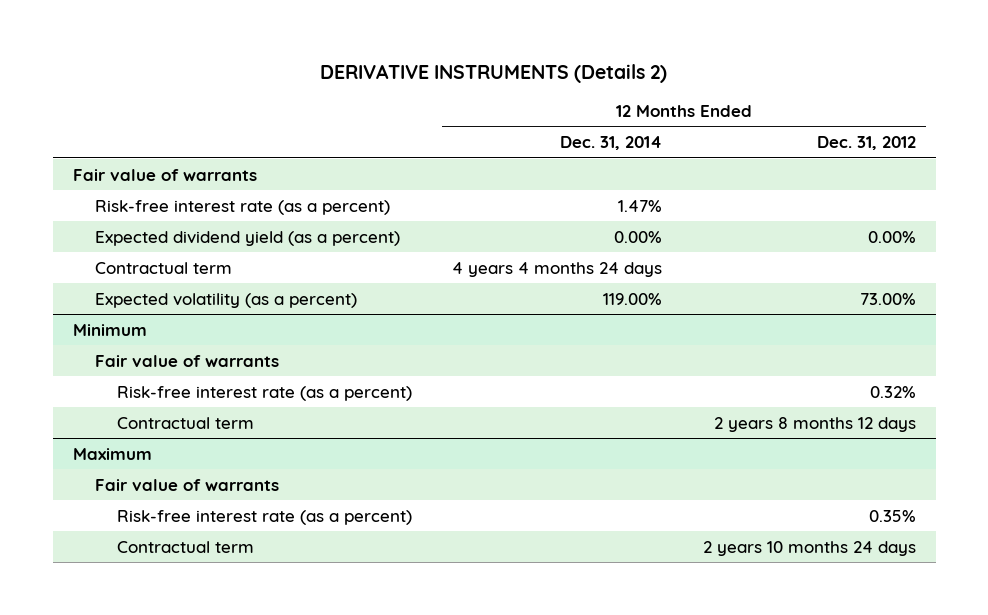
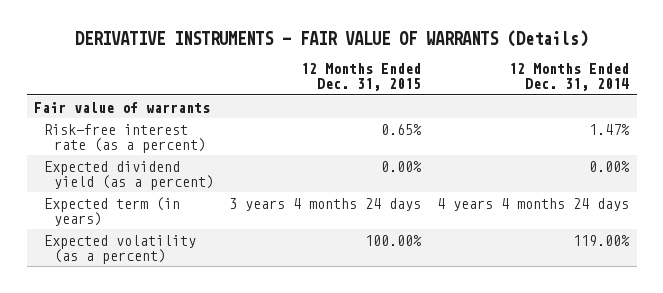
[320,63,668,83] DERIVATIVE INSTRUMENTS (Details 2) -> [74,30,588,48] DERIVATIVE INSTRUMENTS - FAIR VALUE OF WARRANTS (Details)
[816,136,916,151] Dec. 31, 2012 -> none
none -> [301,62,422,92] 12 Months Ended Dec. 31, 2015
[94,261,232,274] Contractual term -> [44,196,181,226] Expected term (in years)
[72,323,147,336] Minimum -> none
[94,354,279,367] Fair value of warrants -> none
[117,385,413,401] Risk-free interest rate (as a percent) -> none
[117,416,255,429] Contractual term -> none
[72,447,152,460] Maximum -> none
[94,478,279,491] Fair value of warrants -> none
[117,509,413,525] Risk-free interest rate (as a percent) -> none
[117,540,255,553] Contractual term -> none

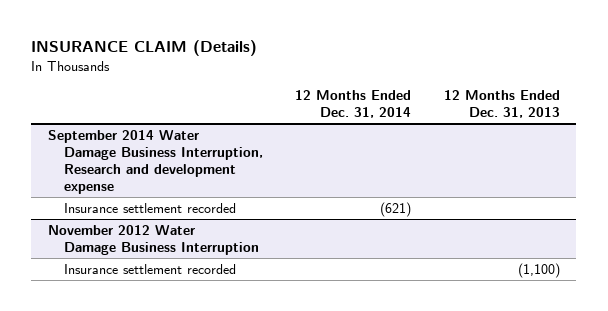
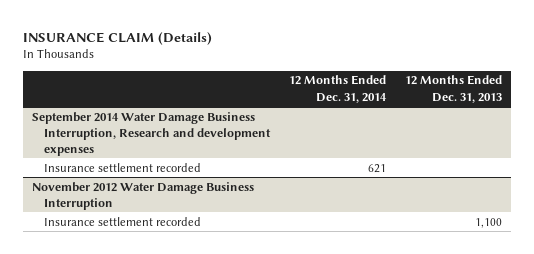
[47,129,263,195] September 2014 Water Damage Business Interruption, Research and development expense -> [32,111,271,156] September 2014 Water Damage Business Interruption, Research and development expenses
[380,201,412,217] (621) -> [367,163,386,173] 621
[518,262,561,278] (1,100) -> [474,217,502,228] 1,100

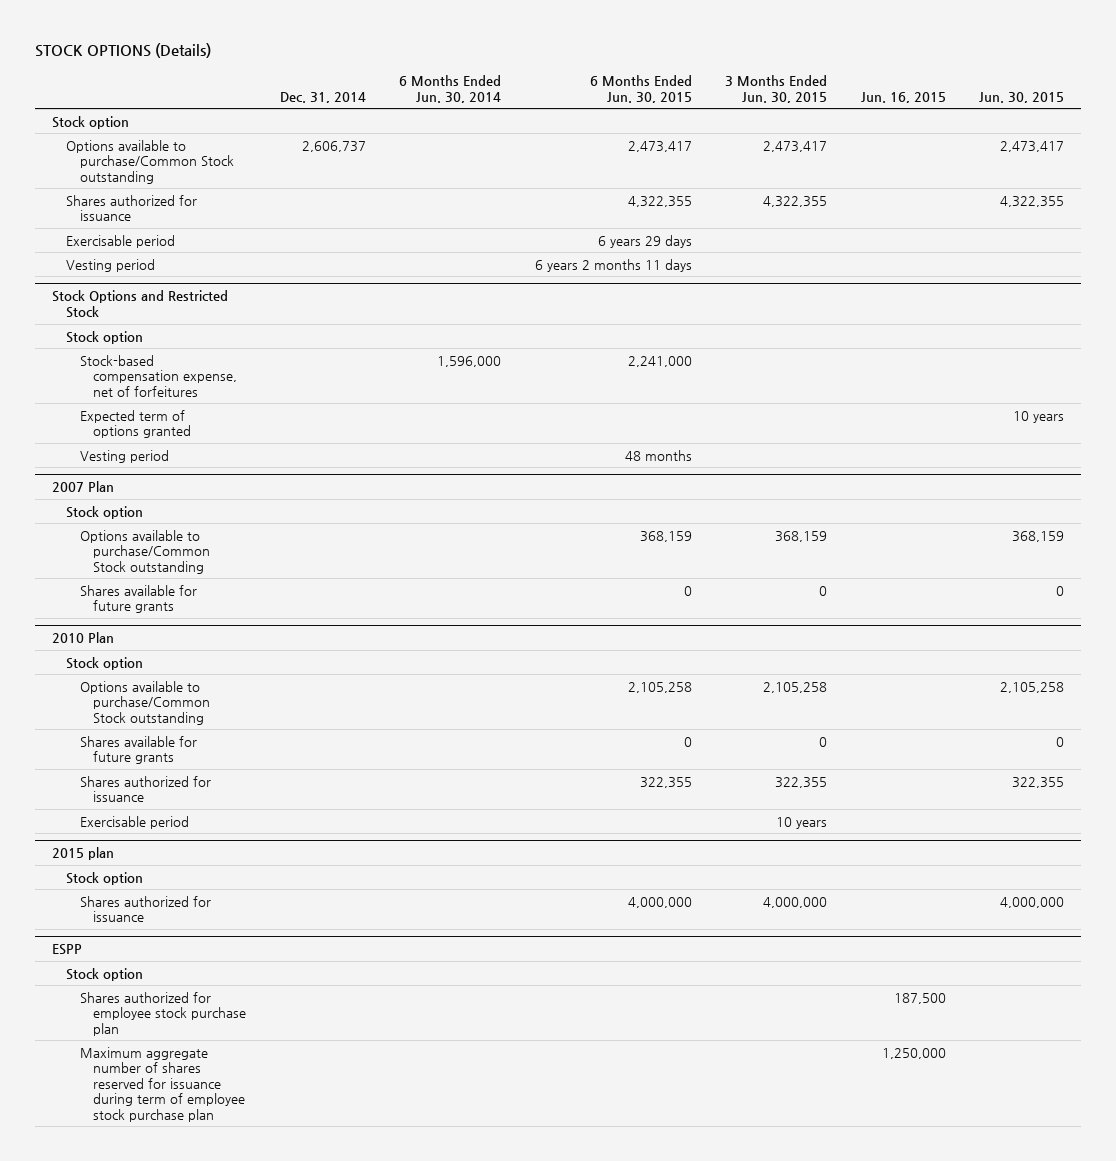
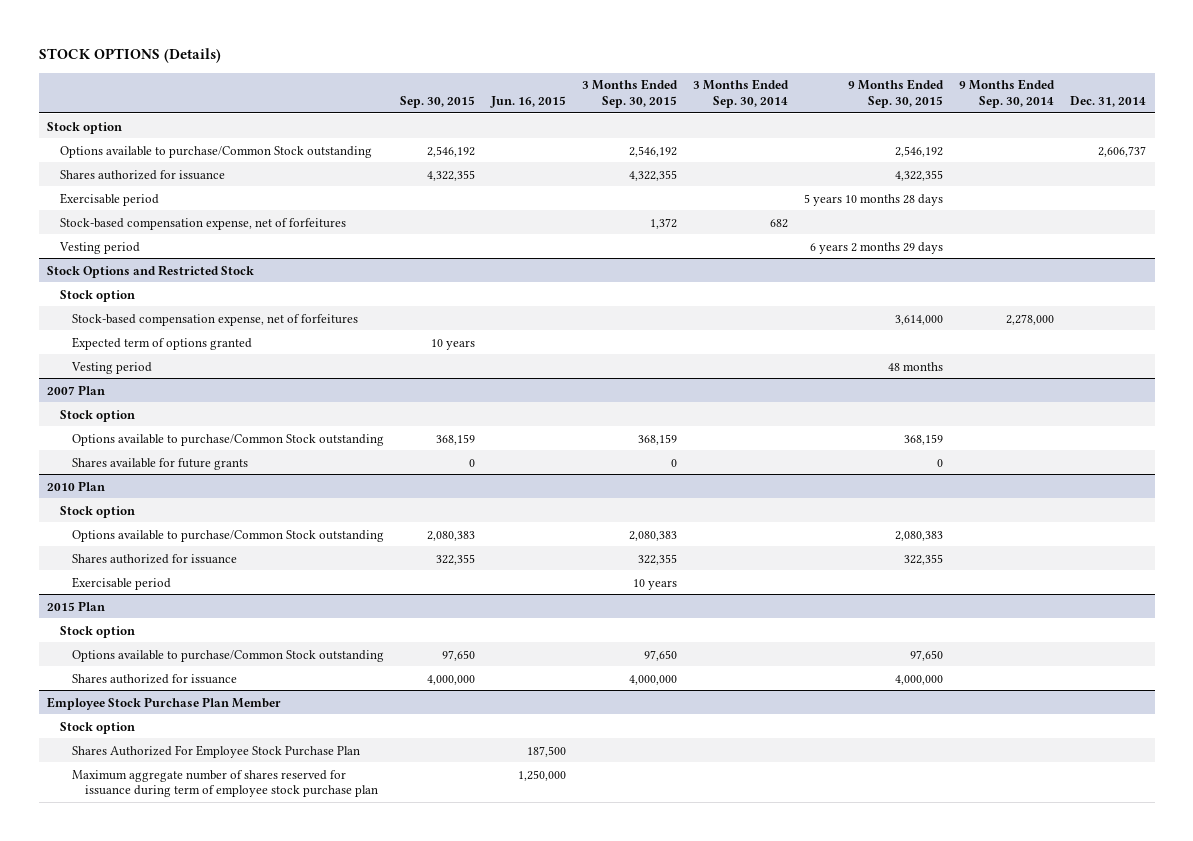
[399,75,502,103] 6 Months Ended Jun. 30, 2014 -> none
[589,75,692,103] 6 Months Ended Jun. 30, 2015 -> none
[725,75,828,103] 3 Months Ended Jun. 30, 2015 -> none
[979,91,1065,103] Jun. 30, 2015 -> none
none -> [400,95,476,108] Sep. 30, 2015
none -> [582,79,679,108] 3 Months Ended Sep. 30, 2015
none -> [693,79,790,108] 3 Months Ended Sep. 30, 2014
none -> [848,79,945,108] 9 Months Ended Sep. 30, 2015
none -> [959,79,1056,108] 9 Months Ended Sep. 30, 2014
none -> [59,217,346,230] Stock-based compensation expense, net of forfeitures
[79,735,197,765] Shares available for future grants -> none
[51,847,114,861] 2015 plan -> [46,600,105,611] 2015 Plan
none -> [72,649,385,662] Options available to purchase/Common Stock outstanding
[51,944,82,956] ESPP -> [46,696,281,710] Employee Stock Purchase Plan Member
[79,991,247,1036] Shares authorized for employee stock purchase plan -> [72,744,361,758] Shares Authorized For Employee Stock Purchase Plan

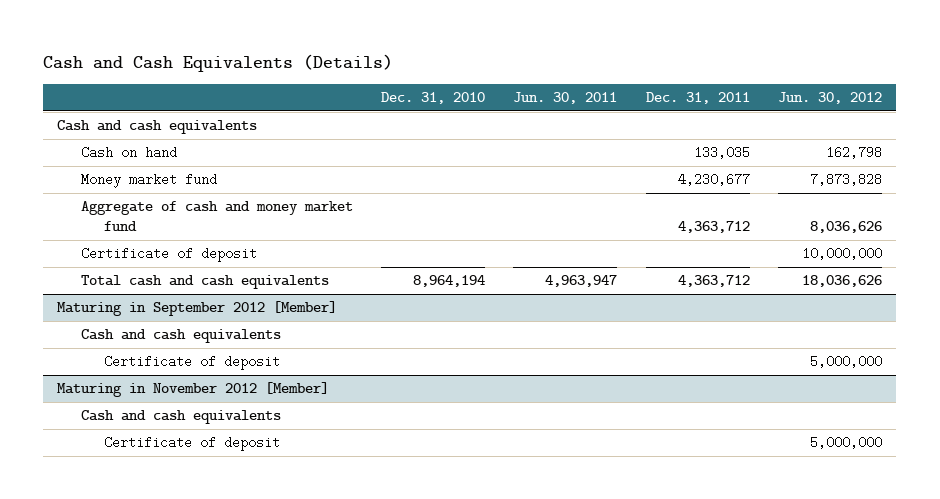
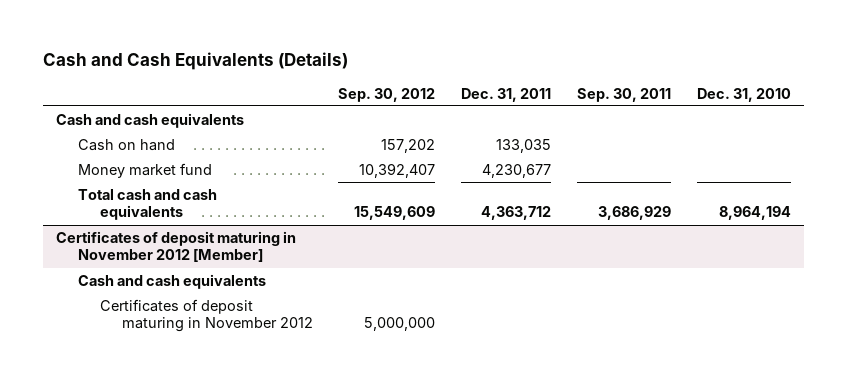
[513,92,618,105] Jun. 30, 2011 -> none
[778,92,883,105] Jun. 30, 2012 -> none
none -> [338,87,436,102] Sep. 30, 2012
none -> [577,87,672,102] Sep. 30, 2011
[80,201,353,232] Aggregate of cash and money market fund -> none
[80,247,257,263] Certificate of deposit -> none
[57,301,338,317] Maturing in September 2012 [Member] -> none
[80,329,281,344] Cash and cash equivalents -> none
[103,355,280,371] Certificate of deposit -> none
[57,382,330,398] Maturing in November 2012 [Member] -> [56,230,297,263] Certificates of deposit maturing in November 2012 [Member]
[103,436,280,452] Certificate of deposit -> [99,298,313,333] Certificates of deposit maturing in November 2012

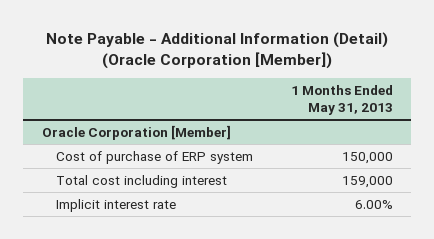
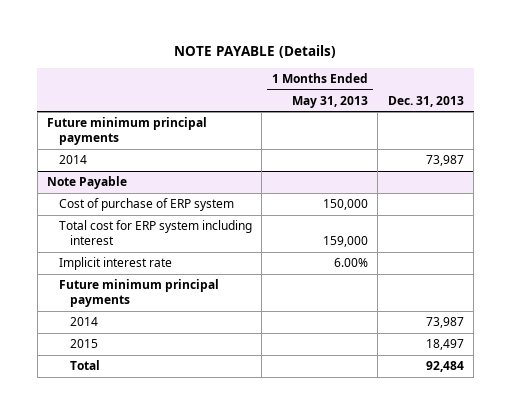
[46,32,389,69] Note Payable - Additional Information (Detail) (Oracle Corporation [Member]) -> [174,44,337,58] NOTE PAYABLE (Details)
none -> [387,95,464,107] Dec. 31, 2013
none -> [47,117,208,146] Future minimum principal payments
none -> [58,155,87,165] 2014
[41,124,231,140] Oracle Corporation [Member] -> [47,176,128,190] Note Payable
[56,174,228,188] Total cost including interest -> [58,220,252,246] Total cost for ERP system including interest
none -> [58,279,219,308] Future minimum principal payments
none -> [69,317,98,327] 2014
none -> [69,339,98,349] 2015
none -> [69,360,100,371] Total

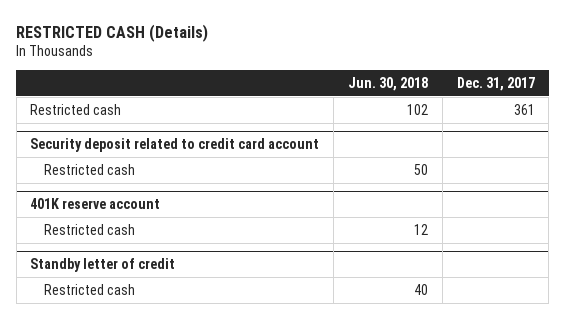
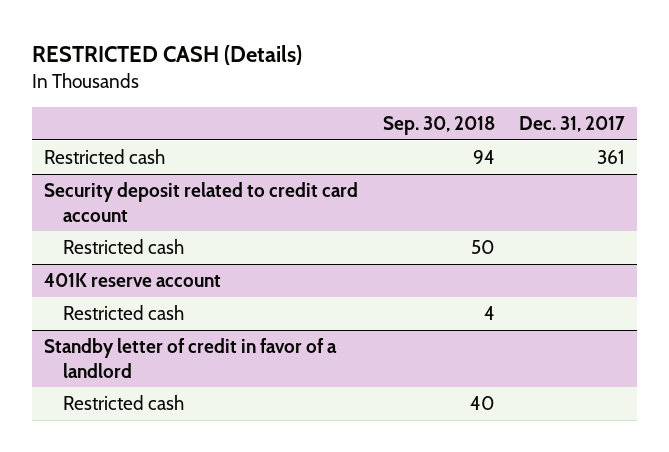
[348,76,429,91] Jun. 30, 2018 -> none
none -> [382,116,495,136] Sep. 30, 2018
[30,258,176,273] Standby letter of credit -> [44,338,338,378] Standby letter of credit in favor of a landlord

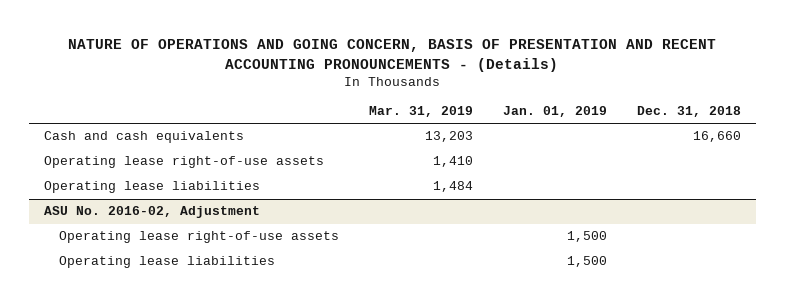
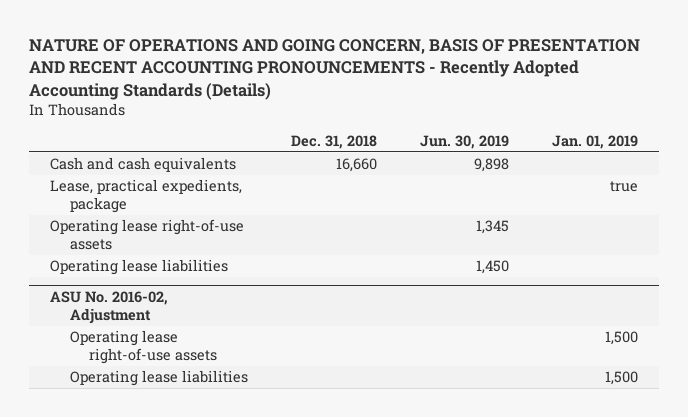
[68,38,717,72] NATURE OF OPERATIONS AND GOING CONCERN, BASIS OF PRESENTATION AND RECENT ACCOUNTING PRONOUNCEMENTS - (Details) -> [28,39,640,100] NATURE OF OPERATIONS AND GOING CONCERN, BASIS OF PRESENTATION AND RECENT ACCOUNTING PRONOUNCEMENTS - Recently Adopted Accounting Standards (Details)
[368,106,473,118] Mar. 31, 2019 -> none
none -> [419,134,509,149] Jun. 30, 2019
none -> [50,179,243,214] Lease, practical expedients, package

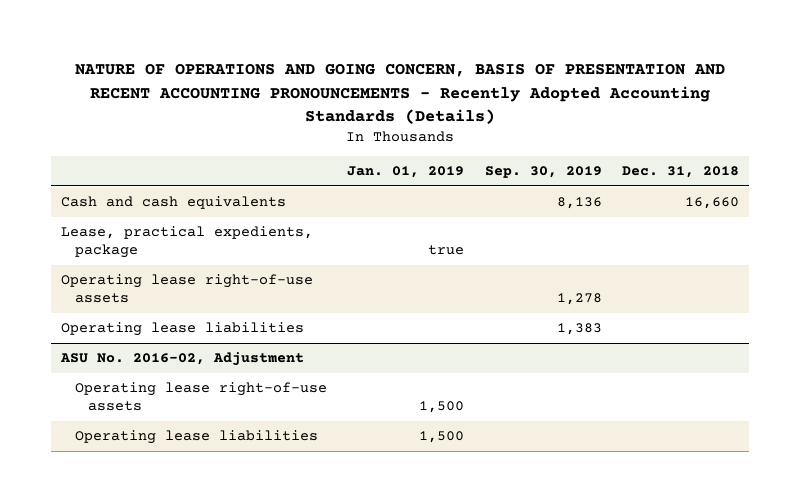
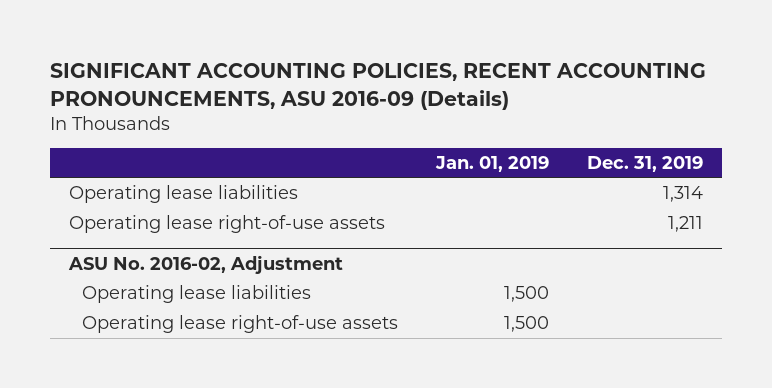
[75,63,726,124] NATURE OF OPERATIONS AND GOING CONCERN, BASIS OF PRESENTATION AND RECENT ACCOUNTING PRONOUNCEMENTS - Recently Adopted Accounting Standards (Details) -> [50,63,707,110] SIGNIFICANT ACCOUNTING POLICIES, RECENT ACCOUNTING PRONOUNCEMENTS, ASU 2016-09 (Details)
[484,166,602,179] Sep. 30, 2019 -> none
[621,166,739,179] Dec. 31, 2018 -> none
none -> [586,155,703,172] Dec. 31, 2019
[61,196,287,210] Cash and cash equivalents -> none
[61,226,314,259] Lease, practical expedients, package -> none
[61,274,314,304] Operating lease right-of-use assets -> [69,215,386,234] Operating lease right-of-use assets
[74,382,327,412] Operating lease right-of-use assets -> [82,315,399,334] Operating lease right-of-use assets

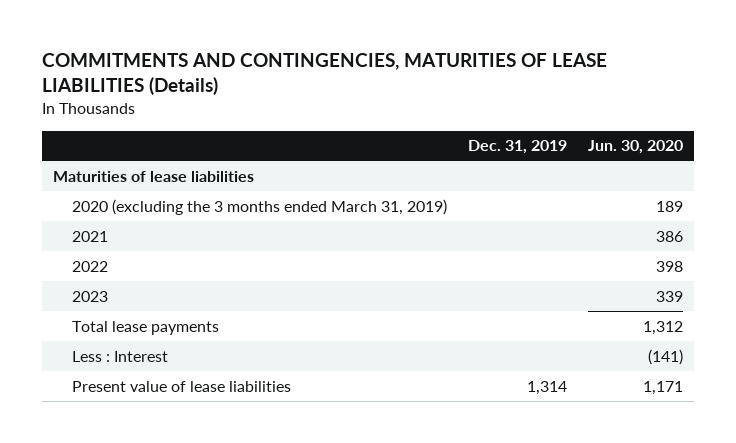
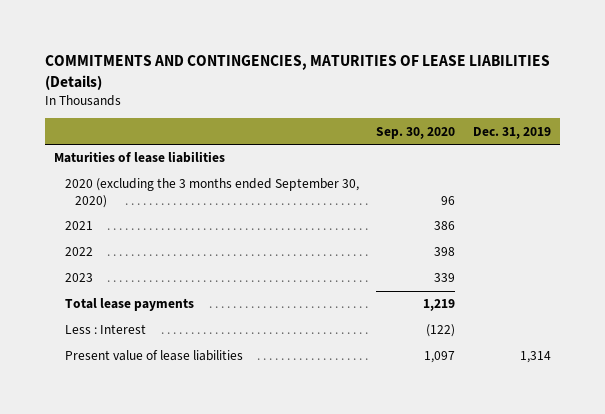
[588,140,684,155] Jun. 30, 2020 -> none
none -> [376,126,456,139] Sep. 30, 2020
[72,198,448,215] 2020 (excluding the 3 months ended March 31, 2019) -> [64,178,359,208] 2020 (excluding the 3 months ended September 30, 2020)

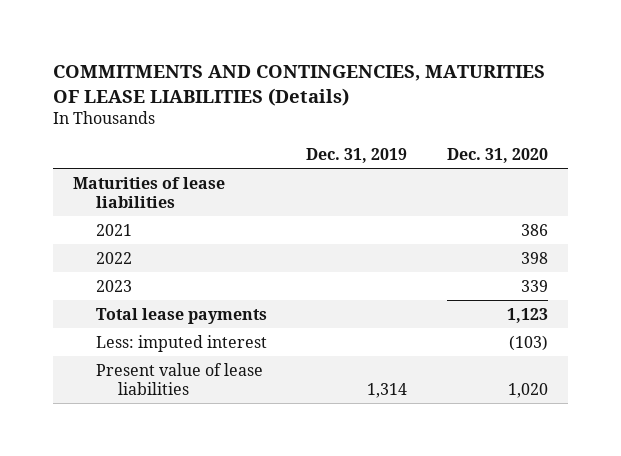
[376,126,456,139] Sep. 30, 2020 -> none
none -> [447,148,549,164] Dec. 31, 2020
[64,178,359,208] 2020 (excluding the 3 months ended September 30, 2020) -> none
[64,324,146,335] Less : Interest -> [95,334,267,352] Less: imputed interest

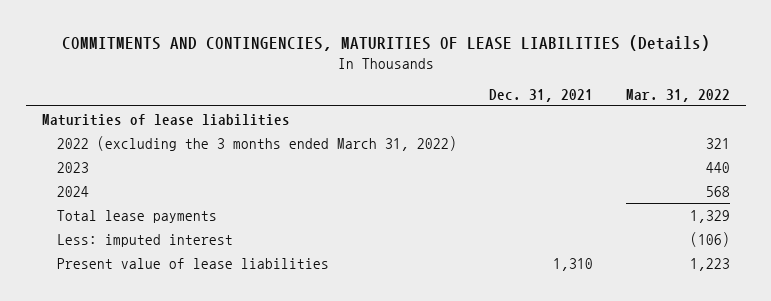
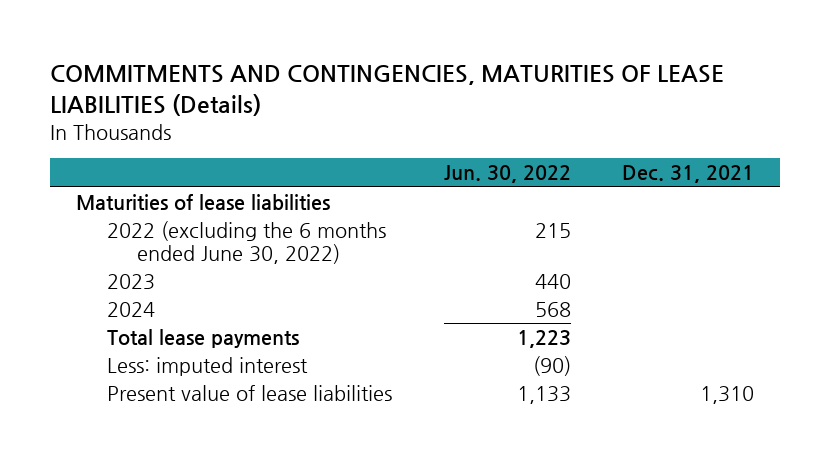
[625,88,730,102] Mar. 31, 2022 -> none
none -> [443,165,571,184] Jun. 30, 2022
[56,135,457,151] 2022 (excluding the 3 months ended March 31, 2022) -> [106,221,386,265] 2022 (excluding the 6 months ended June 30, 2022)

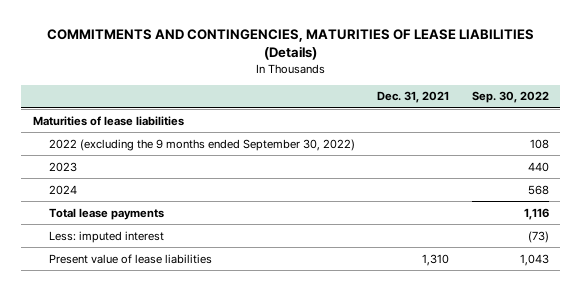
[443,165,571,184] Jun. 30, 2022 -> none
none -> [471,91,549,104] Sep. 30, 2022
[106,221,386,265] 2022 (excluding the 6 months ended June 30, 2022) -> [48,138,355,151] 2022 (excluding the 9 months ended September 30, 2022)

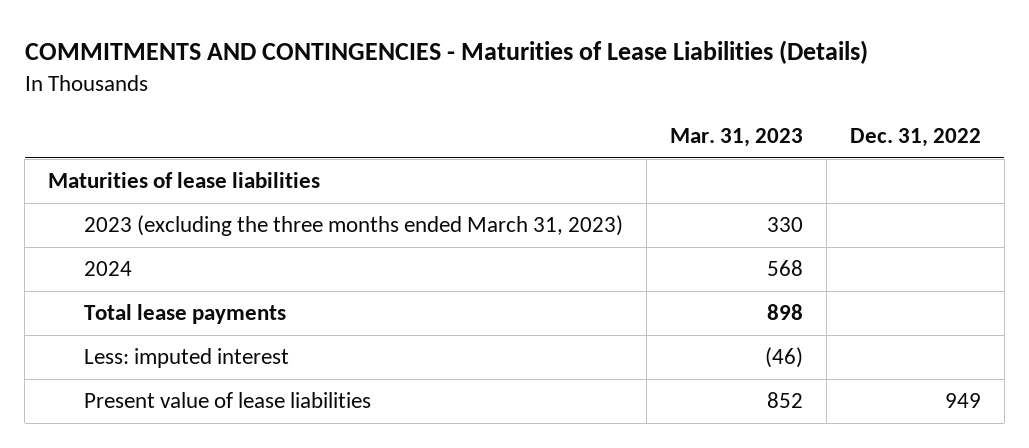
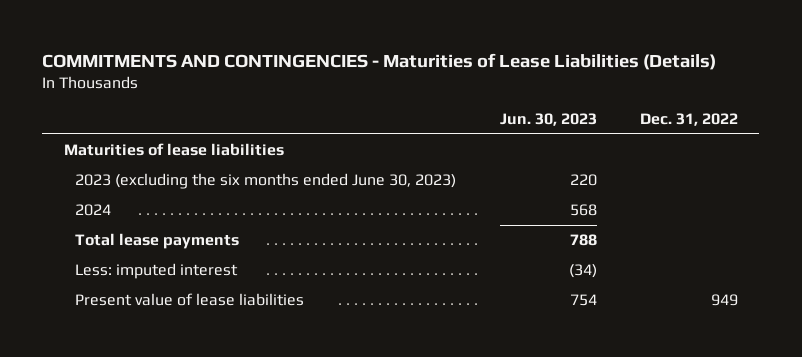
[669,127,803,147] Mar. 31, 2023 -> none
none -> [499,113,597,127] Jun. 30, 2023
[83,215,623,237] 2023 (excluding the three months ended March 31, 2023) -> [75,173,457,190] 2023 (excluding the six months ended June 30, 2023)

